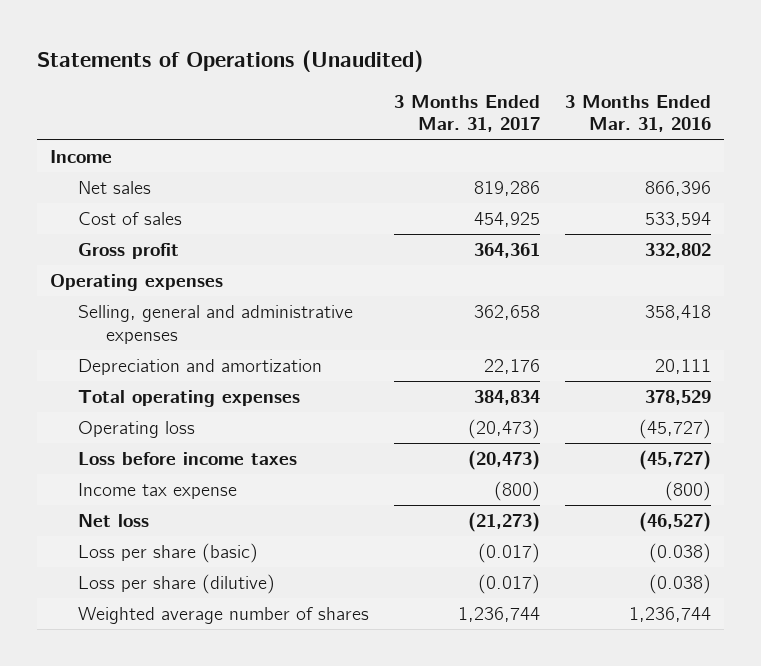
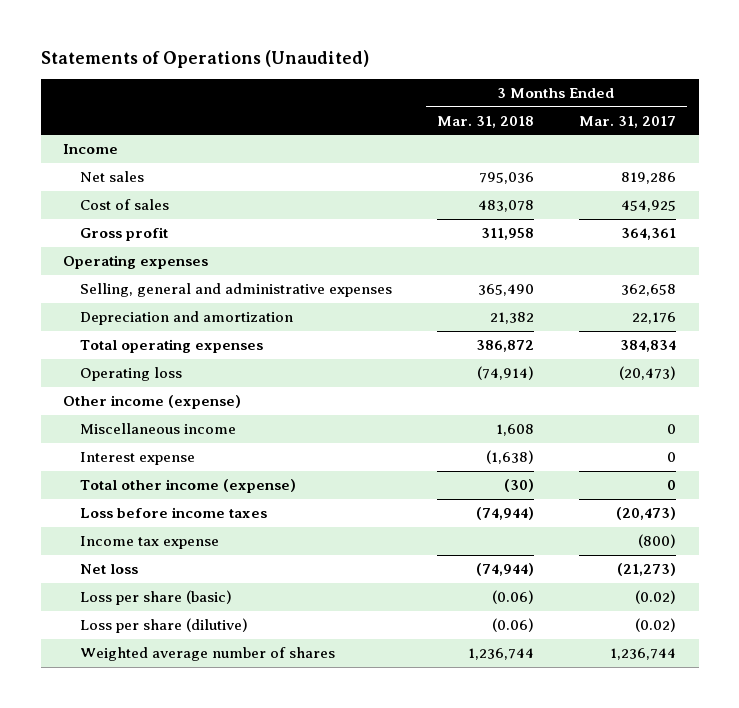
[565,94,712,133] 3 Months Ended Mar. 31, 2016 -> none
none -> [436,115,534,128] Mar. 31, 2018
none -> [63,394,242,409] Other income (expense)
none -> [79,422,236,434] Miscellaneous income
none -> [79,451,195,465] Interest expense
none -> [79,478,296,493] Total other income (expense)
[478,543,541,564] (0.017) -> [635,589,677,604] (0.02)
[478,574,541,595] (0.017) -> [635,617,677,632] (0.02)

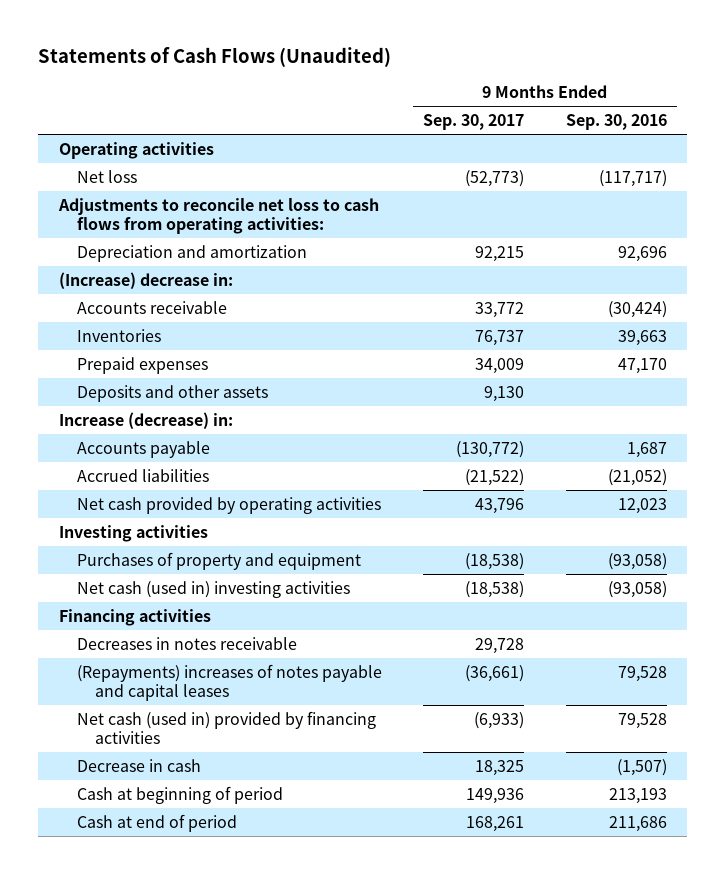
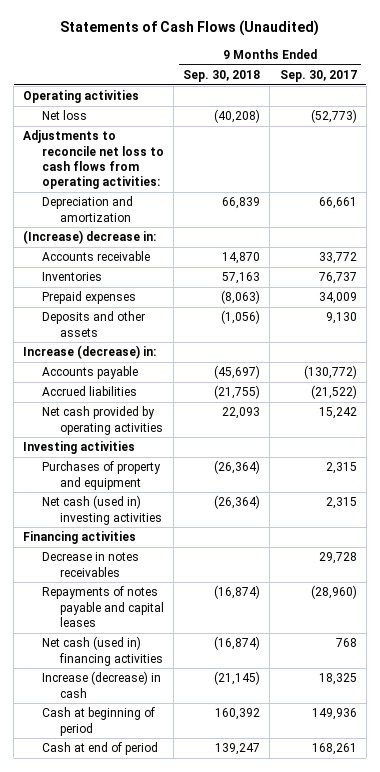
[565,114,667,131] Sep. 30, 2016 -> none
none -> [183,69,261,82] Sep. 30, 2018
[475,245,525,262] 92,215 -> [318,197,357,210] 66,661
[475,497,525,514] 43,796 -> [318,407,357,420] 15,242
[465,552,525,570] (18,538) -> [325,462,357,475] 2,315
[465,580,525,598] (18,538) -> [325,497,357,510] 2,315
[77,636,298,650] Decreases in notes receivable -> [41,552,139,577] Decrease in notes receivables
[77,663,383,702] (Repayments) increases of notes payable and capital leases -> [41,586,165,627] Repayments of notes payable and capital leases
[465,664,525,682] (36,661) -> [310,585,357,600] (28,960)
[77,710,377,745] Net cash (used in) provided by financing activities -> [41,636,164,666] Net cash (used in) financing activities
[474,711,525,729] (6,933) -> [335,638,357,648] 768
[77,758,202,772] Decrease in cash -> [41,671,161,698] Increase (decrease) in cash

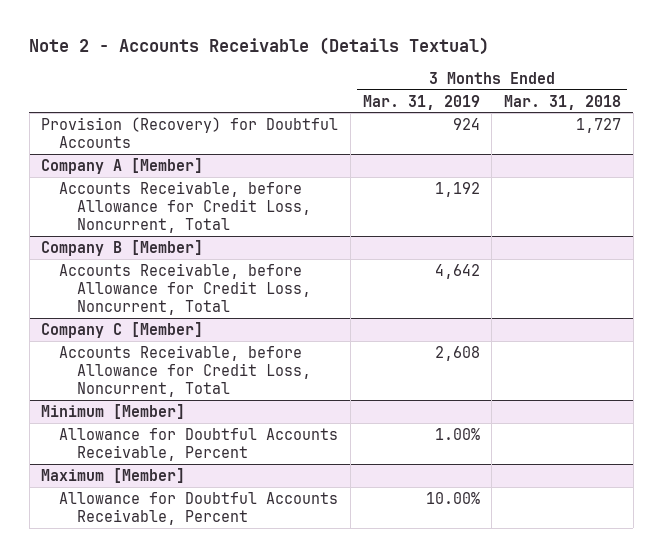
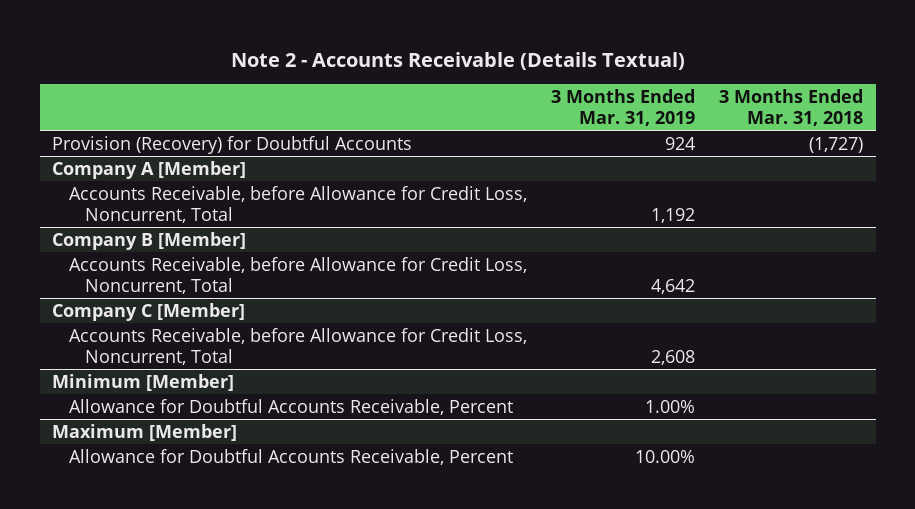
[576,117,622,133] 1,727 -> [809,136,864,153] (1,727)

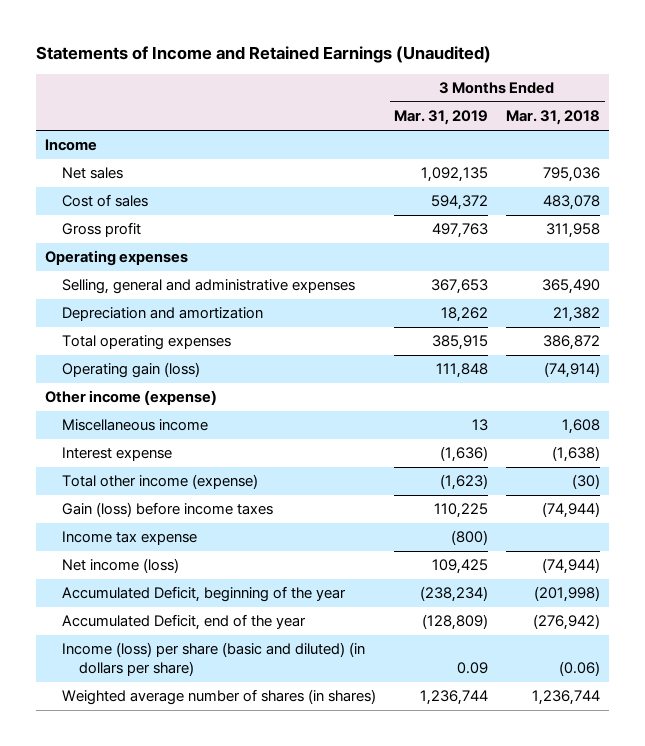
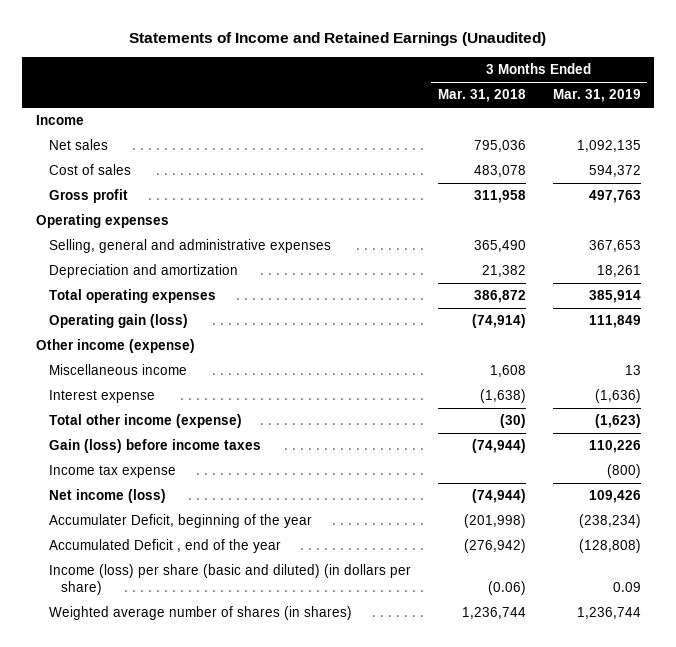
[441,307,489,323] 18,262 -> [596,265,641,278] 18,261
[432,335,489,351] 385,915 -> [588,290,641,304] 385,914
[436,363,489,379] 111,848 -> [588,315,641,329] 111,849
[434,503,489,519] 110,225 -> [588,440,641,454] 110,226
[432,559,489,575] 109,425 -> [588,490,641,504] 109,426
[61,586,346,603] Accumulated Deficit, beginning of the year -> [48,514,312,529] Accumulater Deficit, beginning of the year
[61,614,306,631] Accumulated Deficit, end of the year -> [48,539,281,554] Accumulated Deficit , end of the year
[422,614,489,631] (128,809) -> [578,539,641,554] (128,808)

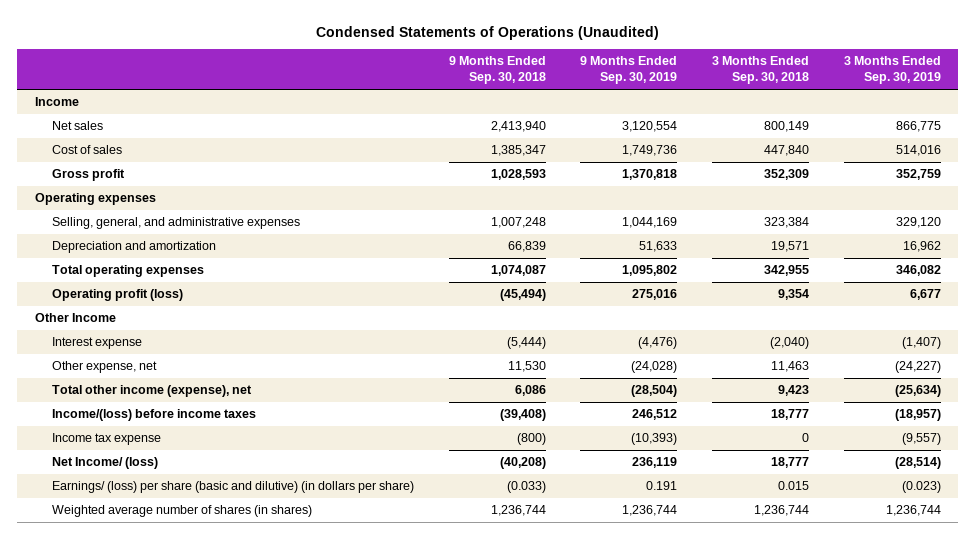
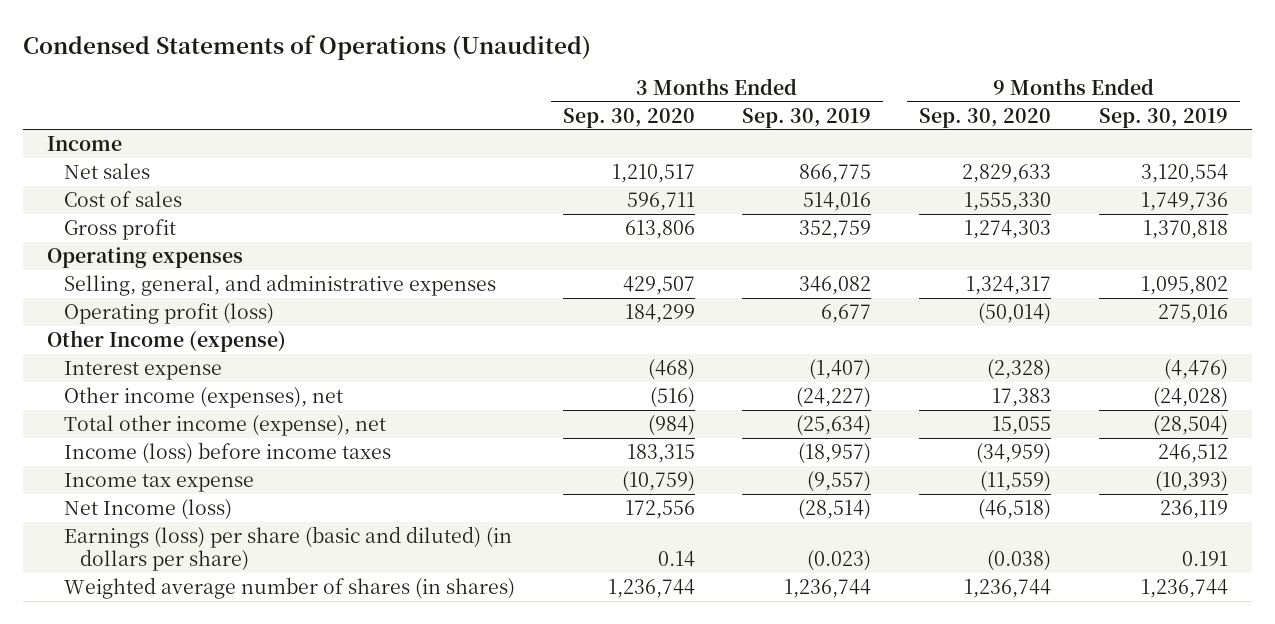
[448,56,546,85] 9 Months Ended Sep. 30, 2018 -> none
[712,56,810,85] 3 Months Ended Sep. 30, 2018 -> none
none -> [562,107,695,128] Sep. 30, 2020
none -> [919,107,1052,128] Sep. 30, 2020
[52,241,217,254] Depreciation and amortization -> none
[52,265,205,278] Total operating expenses -> none
[622,217,678,229] 1,044,169 -> [1141,276,1229,296] 1,095,802
[895,217,941,229] 329,120 -> [799,276,872,296] 346,082
[34,313,116,323] Other Income -> [47,330,287,353] Other Income (expense)
[52,361,158,374] Other expense, net -> [63,387,343,409] Other income (expenses), net
[52,409,257,422] Income/(loss) before income taxes -> [63,442,391,465] Income (loss) before income taxes
[52,457,159,470] Net Income/ (loss) -> [63,499,232,521] Net Income (loss)
[52,481,415,494] Earnings/ (loss) per share (basic and dilutive) (in dollars per share) -> [63,526,512,571] Earnings (loss) per share (basic and diluted) (in dollars per share)

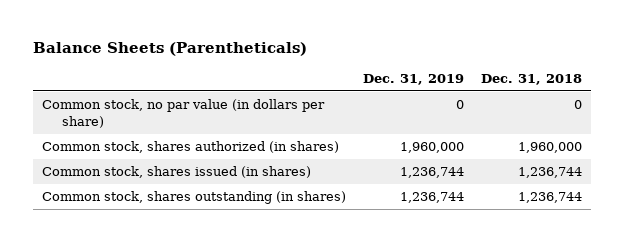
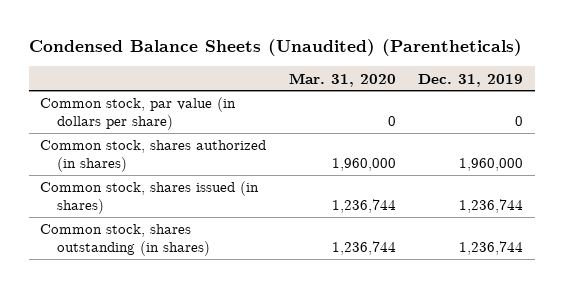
[32,41,307,56] Balance Sheets (Parentheticals) -> [28,38,522,56] Condensed Balance Sheets (Unaudited) (Parentheticals)
[481,74,583,86] Dec. 31, 2018 -> none
none -> [288,72,396,87] Mar. 31, 2020
[41,99,325,128] Common stock, no par value (in dollars per share) -> [39,97,236,131] Common stock, par value (in dollars per share)

